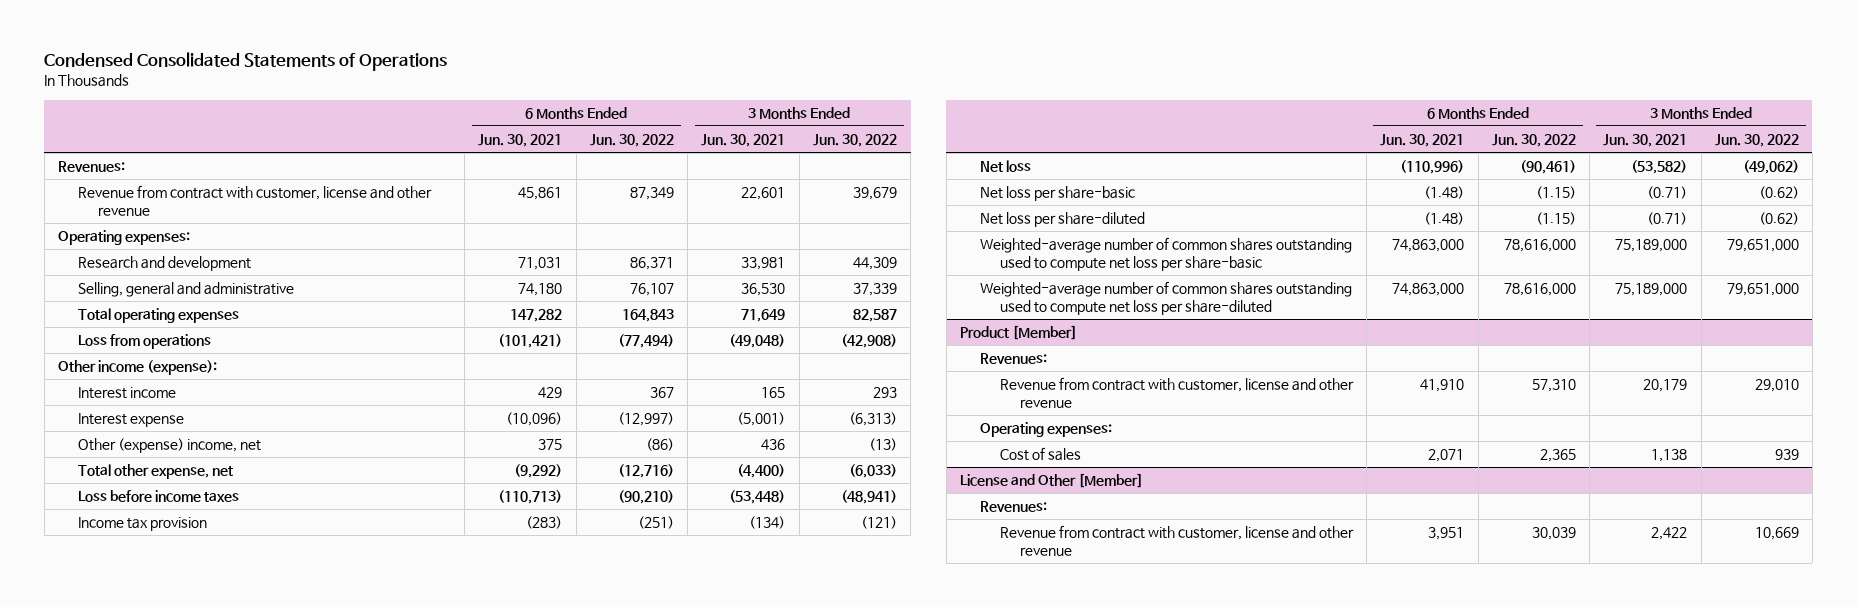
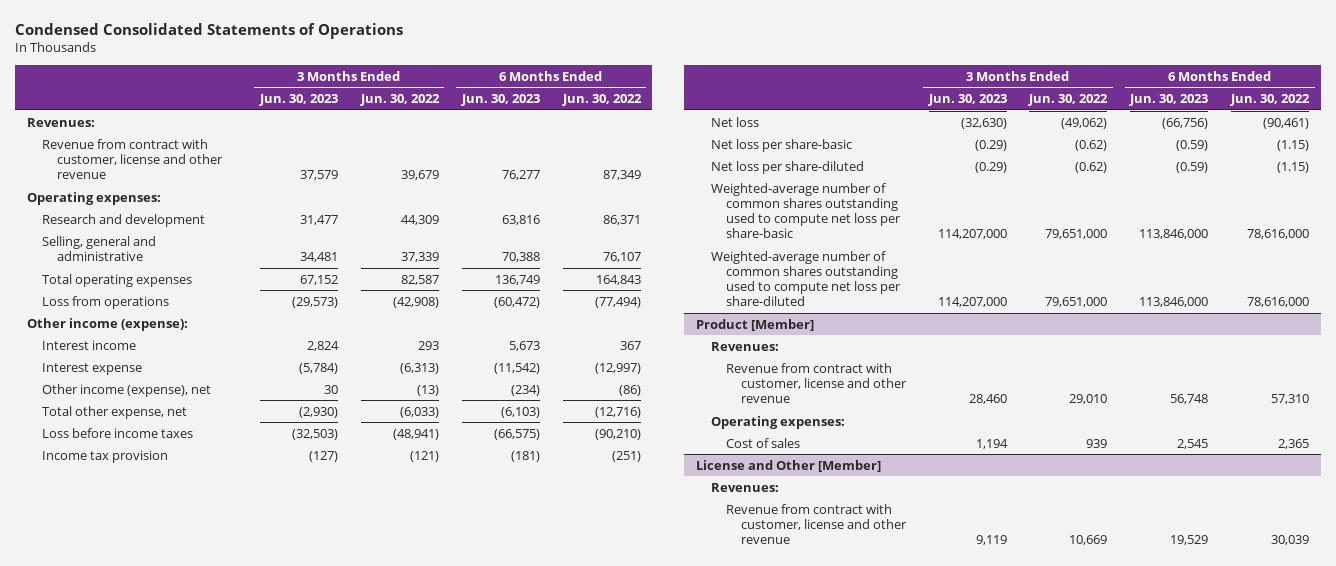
[478,134,563,148] Jun. 30, 2021 -> none
[701,134,786,148] Jun. 30, 2021 -> none
none -> [258,94,338,107] Jun. 30, 2023
none -> [460,94,540,107] Jun. 30, 2023
[77,438,261,454] Other (expense) income, net -> [41,383,211,397] Other income (expense), net

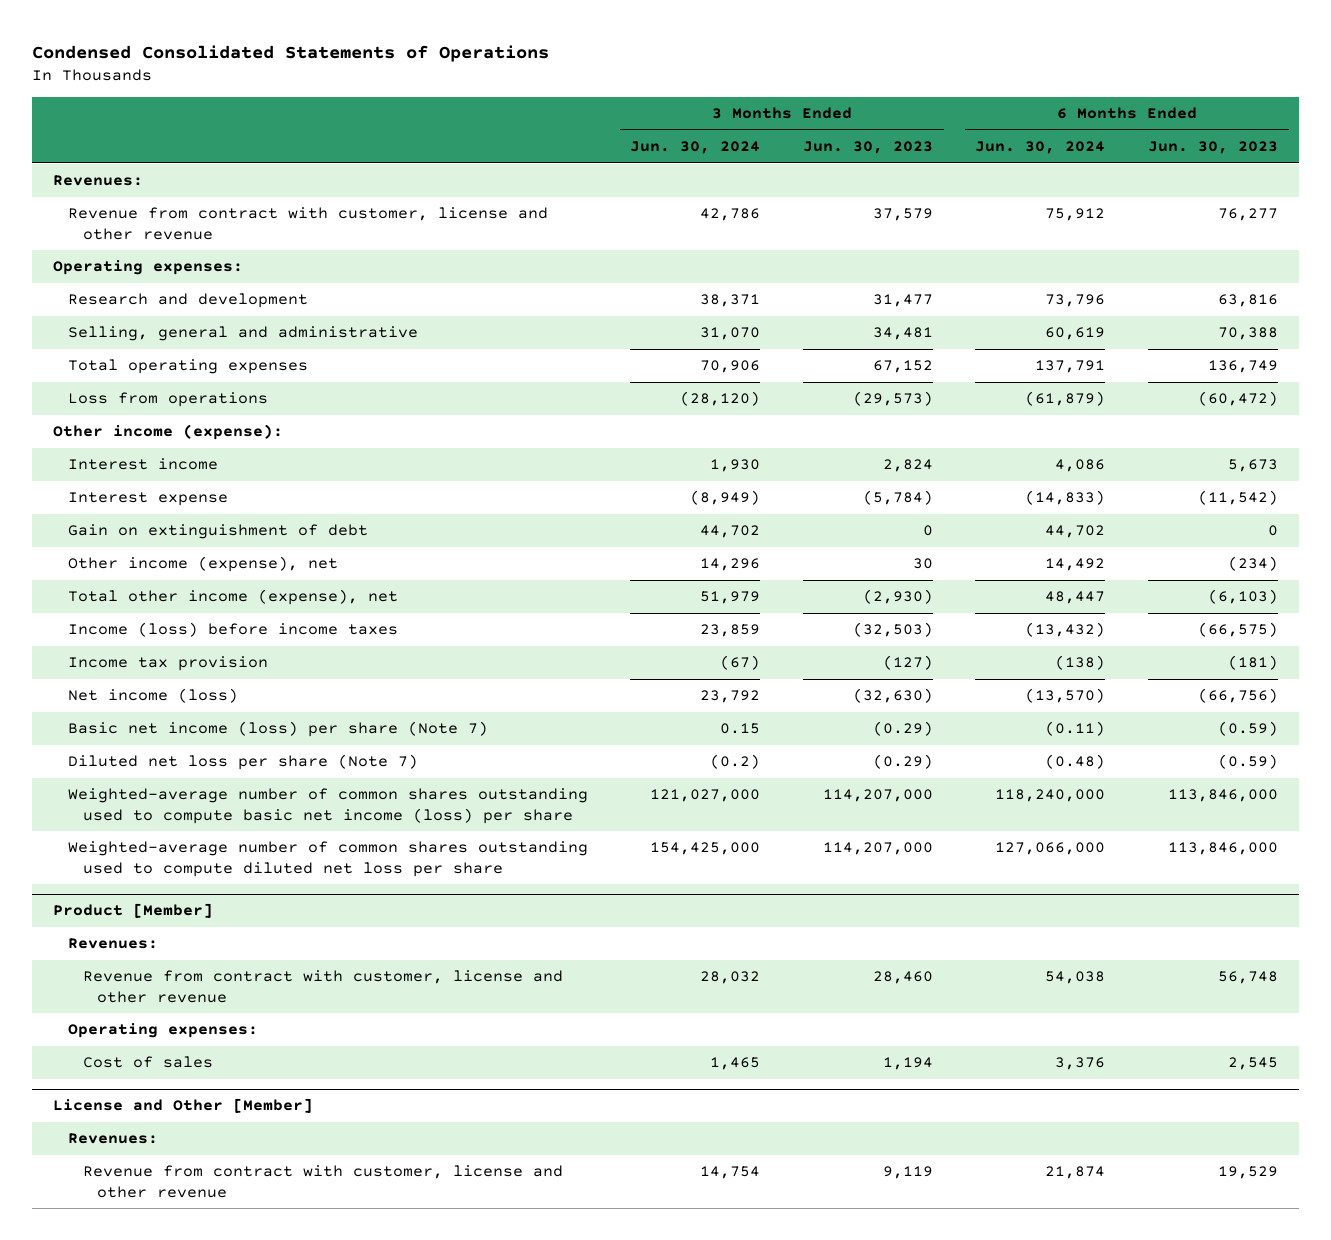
[359,94,440,107] Jun. 30, 2022 -> none
[561,94,642,107] Jun. 30, 2022 -> none
none -> [630,141,761,155] Jun. 30, 2024
none -> [975,141,1106,155] Jun. 30, 2024
none -> [68,524,369,540] Gain on extinguishment of debt
[41,405,187,419] Total other expense, net -> [68,589,399,606] Total other income (expense), net
[41,427,193,438] Loss before income taxes -> [68,622,399,638] Income (loss) before income taxes
[710,116,759,127] Net loss -> [68,688,239,704] Net income (loss)
[710,138,852,152] Net loss per share-basic -> [68,721,489,738] Basic net income (loss) per share (Note 7)
[710,160,864,174] Net loss per share-diluted -> [68,754,419,771] Diluted net loss per share (Note 7)
[710,182,901,239] Weighted-average number of common shares outstanding used to compute net loss per share-basic -> [68,788,589,824] Weighted-average number of common shares outstanding used to compute basic net income (loss) per share
[710,250,901,307] Weighted-average number of common shares outstanding used to compute net loss per share-diluted -> [68,841,589,877] Weighted-average number of common shares outstanding used to compute diluted net loss per share

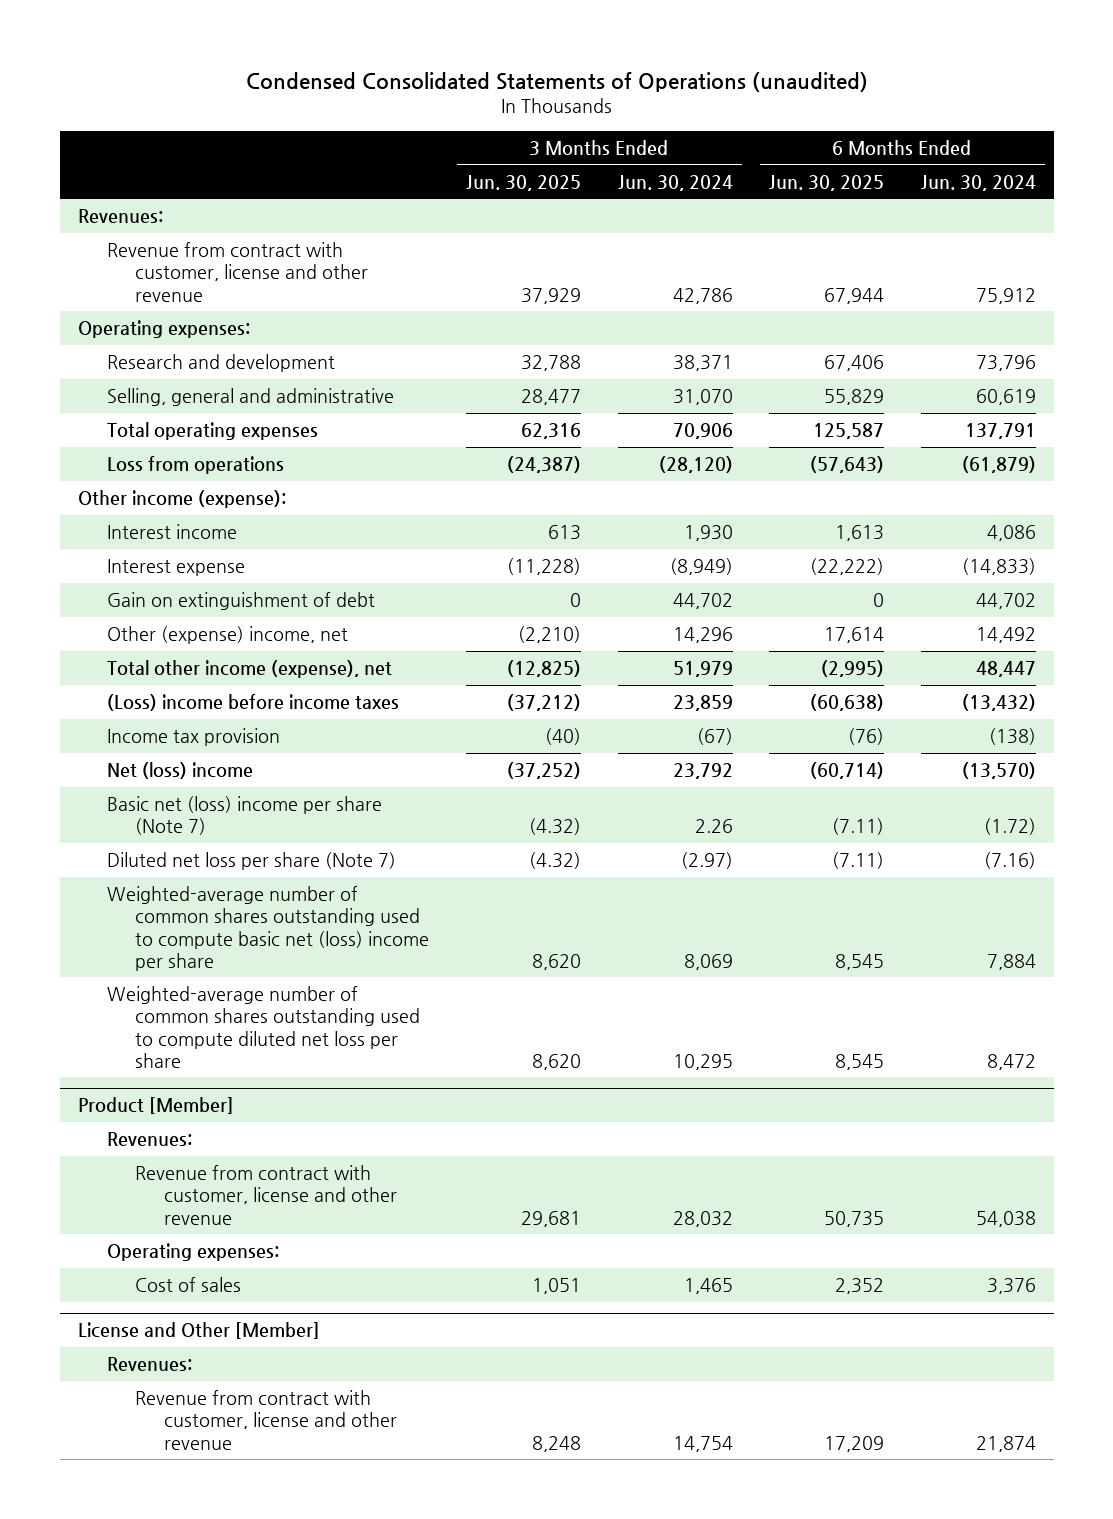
[32,44,550,62] Condensed Consolidated Statements of Operations -> [245,71,868,92] Condensed Consolidated Statements of Operations (unaudited)
[802,141,933,155] Jun. 30, 2023 -> none
[1147,141,1278,155] Jun. 30, 2023 -> none
none -> [466,174,582,191] Jun. 30, 2025
none -> [769,174,885,191] Jun. 30, 2025
[68,556,339,573] Other income (expense), net -> [106,626,348,645] Other (expense) income, net
[68,622,399,638] Income (loss) before income taxes -> [106,694,399,712] (Loss) income before income taxes
[68,688,239,704] Net income (loss) -> [106,762,253,780] Net (loss) income
[68,721,489,738] Basic net income (loss) per share (Note 7) -> [106,796,382,836] Basic net (loss) income per share (Note 7)
[720,723,761,735] 0.15 -> [694,819,733,834] 2.26
[1045,721,1106,737] (0.11) -> [983,818,1036,836] (1.72)
[710,754,761,770] (0.2) -> [680,852,733,870] (2.97)
[1045,754,1106,770] (0.48) -> [983,852,1036,870] (7.16)
[68,788,589,824] Weighted-average number of common shares outstanding used to compute basic net income (loss) per share -> [106,886,430,971] Weighted-average number of common shares outstanding used to compute basic net (loss) income per share
[650,789,761,803] 121,027,000 -> [683,953,733,970] 8,069
[995,789,1106,803] 118,240,000 -> [986,953,1036,970] 7,884
[650,842,761,856] 154,425,000 -> [672,1053,733,1070] 10,295
[995,842,1106,856] 127,066,000 -> [986,1053,1036,1070] 8,472

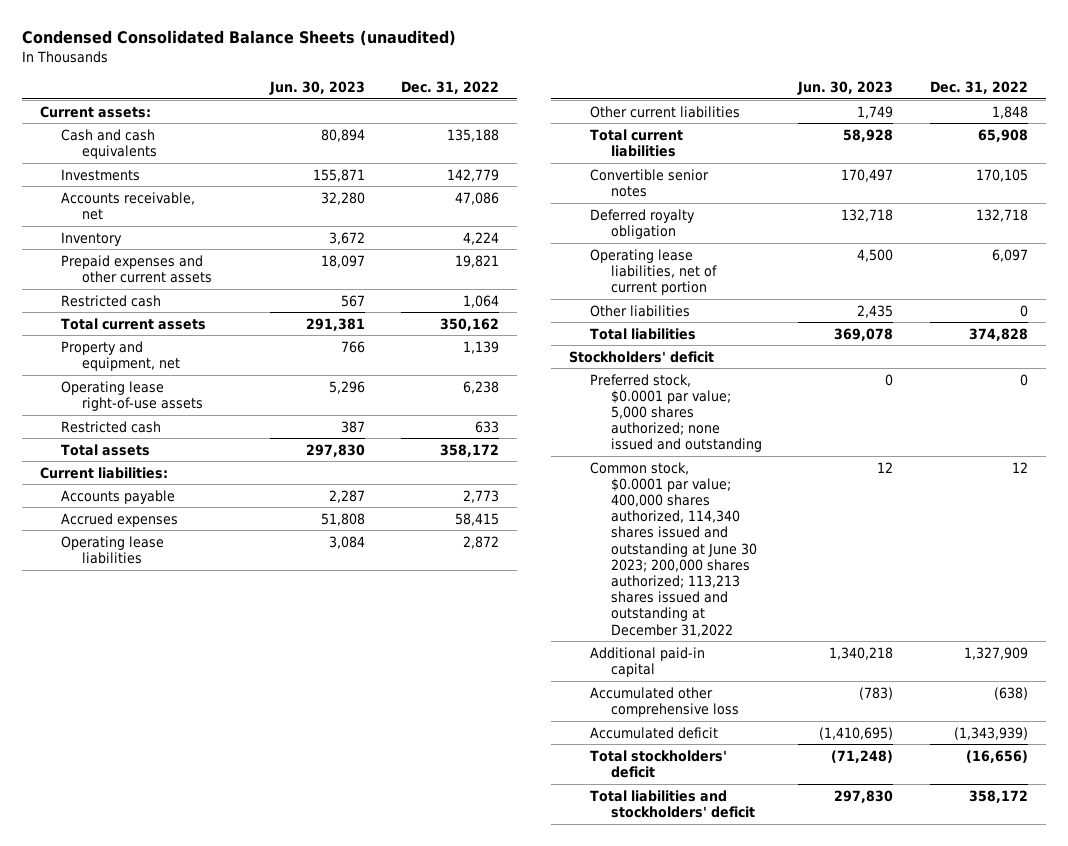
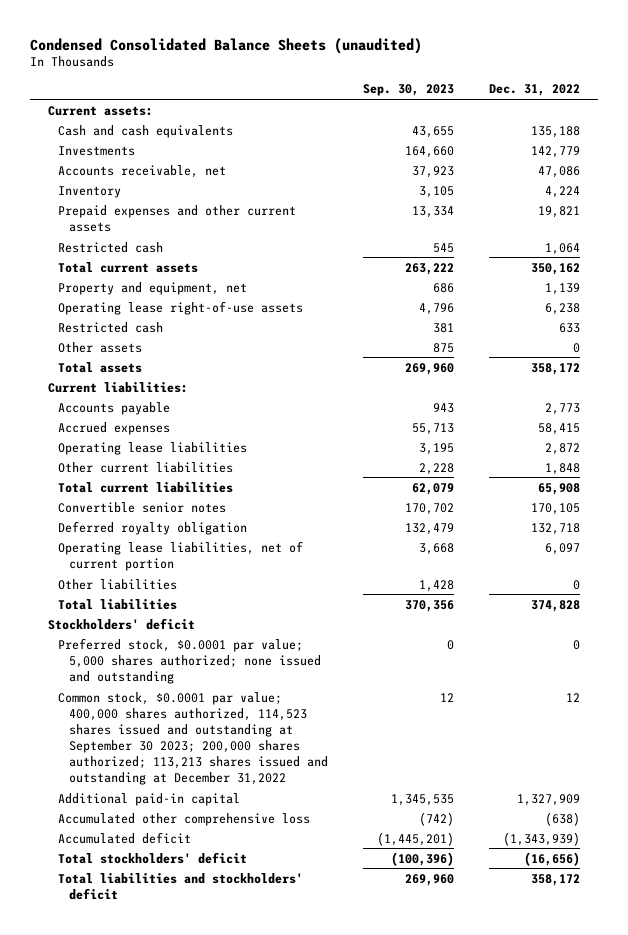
[268,80,365,95] Jun. 30, 2023 -> none
none -> [362,84,454,97] Sep. 30, 2023
none -> [58,341,143,353] Other assets
[590,461,758,637] Common stock, $0.0001 par value; 400,000 shares authorized, 114,340 shares issued and outstanding at June 30 2023; 200,000 shares authorized; 113,213 shares issued and outstanding at December 31,2022 -> [58,691,328,786] Common stock, $0.0001 par value; 400,000 shares authorized, 114,523 shares issued and outstanding at September 30 2023; 200,000 shares authorized; 113,213 shares issued and outstanding at December 31,2022

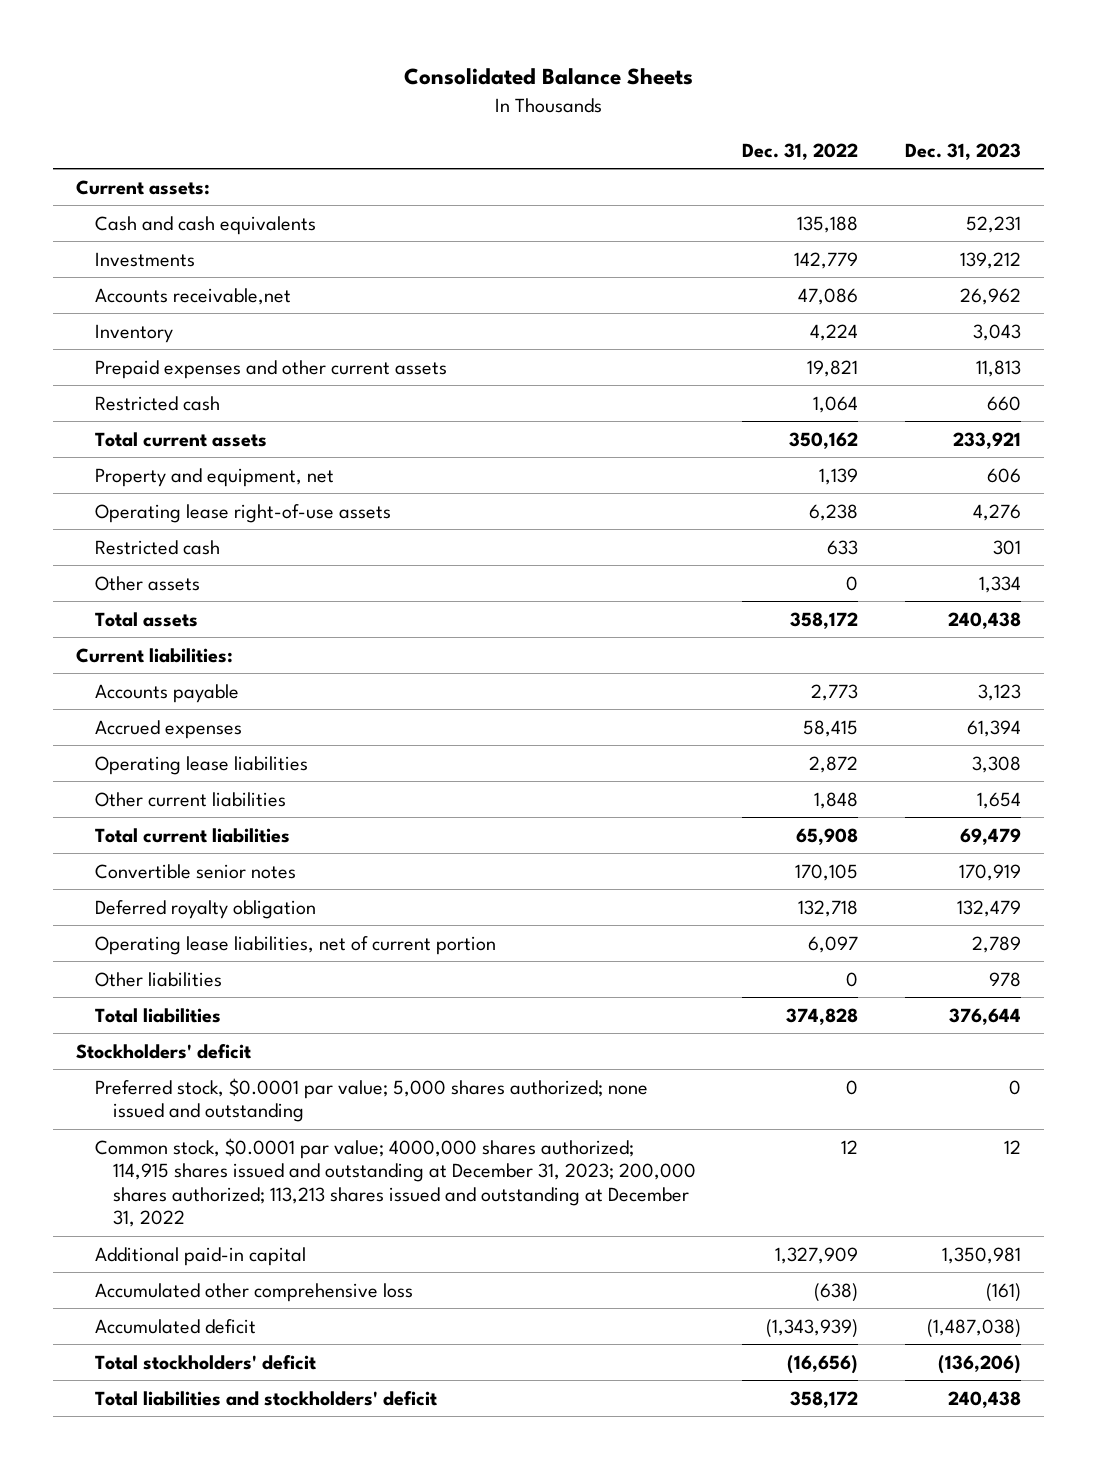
[30,37,423,54] Condensed Consolidated Balance Sheets (unaudited) -> [403,68,693,86] Consolidated Balance Sheets
[362,84,454,97] Sep. 30, 2023 -> none
none -> [905,142,1022,160] Dec. 31, 2023
[58,164,227,178] Accounts receivable, net -> [94,287,291,305] Accounts receivable,net
[58,691,328,786] Common stock, $0.0001 par value; 400,000 shares authorized, 114,523 shares issued and outstanding at September 30 2023; 200,000 shares authorized; 113,213 shares issued and outstanding at December 31,2022 -> [94,1137,696,1228] Common stock, $0.0001 par value; 4000,000 shares authorized; 114,915 shares issued and outstanding at December 31, 2023; 200,000 shares authorized; 113,213 shares issued and outstanding at December 31, 2022

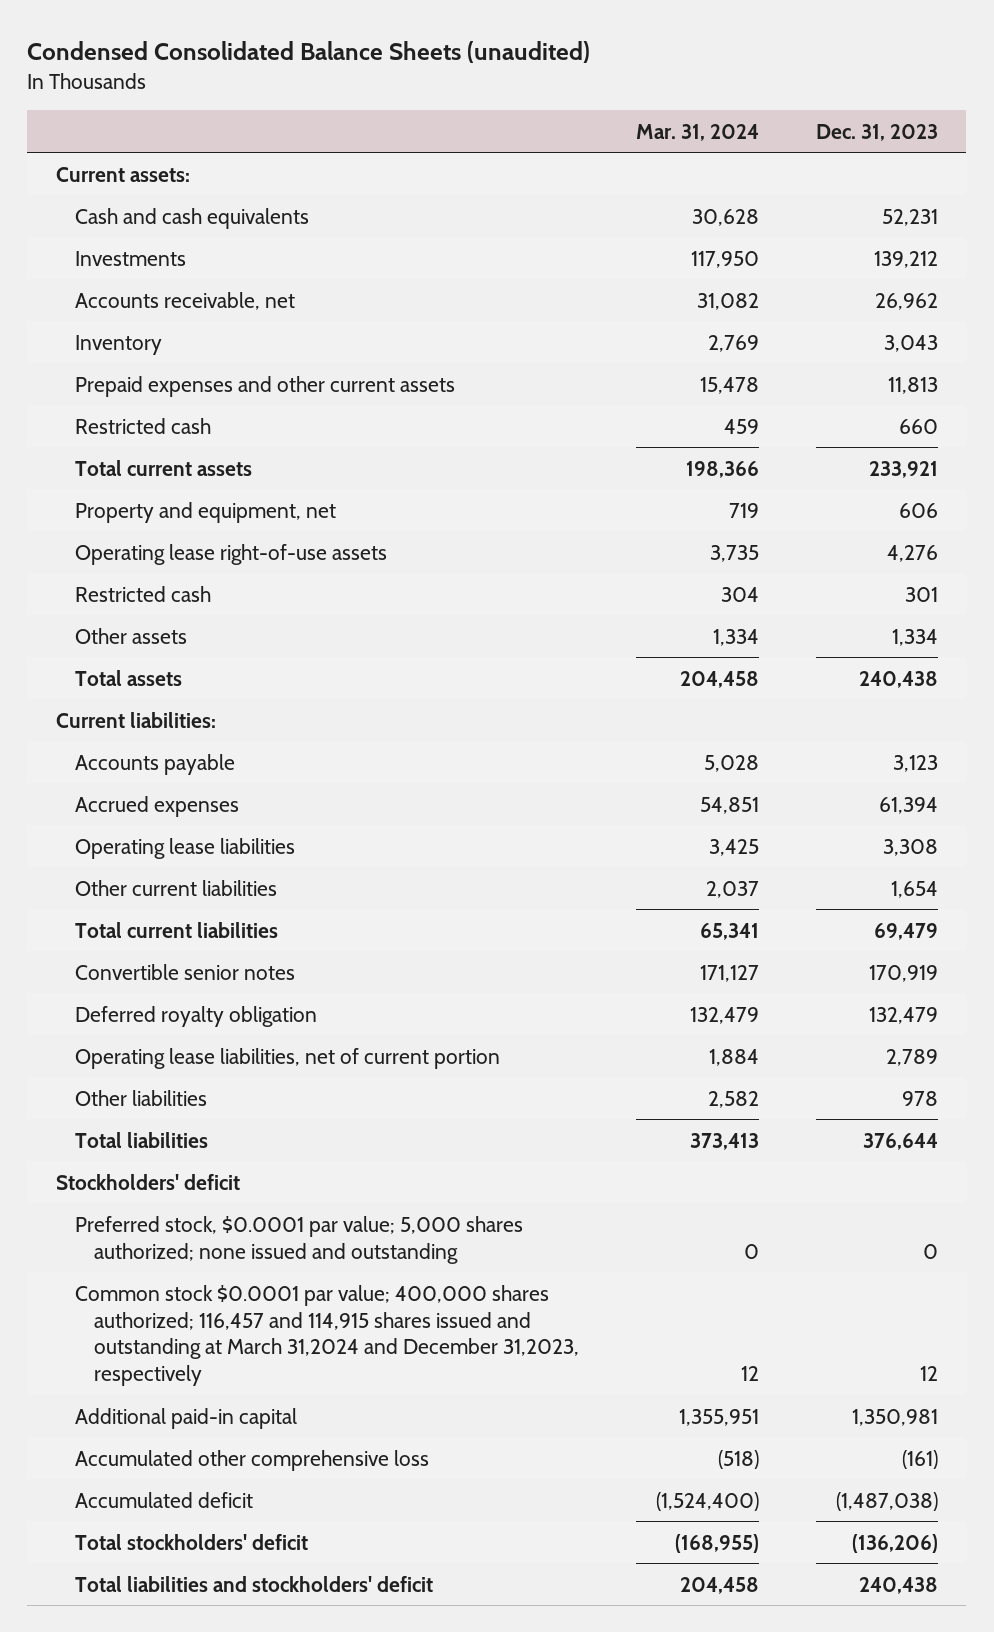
[403,68,693,86] Consolidated Balance Sheets -> [27,41,591,64] Condensed Consolidated Balance Sheets (unaudited)
[742,142,859,160] Dec. 31, 2022 -> none
none -> [635,123,759,141] Mar. 31, 2024
[94,287,291,305] Accounts receivable,net -> [74,291,295,310] Accounts receivable, net
[94,1137,696,1228] Common stock, $0.0001 par value; 4000,000 shares authorized; 114,915 shares issued and outstanding at December 31, 2023; 200,000 shares authorized; 113,213 shares issued and outstanding at December 31, 2022 -> [74,1284,579,1387] Common stock $0.0001 par value; 400,000 shares authorized; 116,457 and 114,915 shares issued and outstanding at March 31,2024 and December 31,2023, respectively

